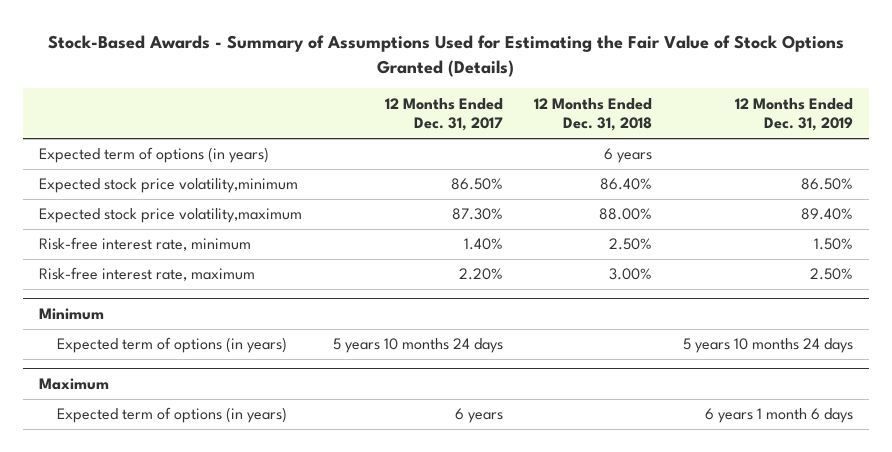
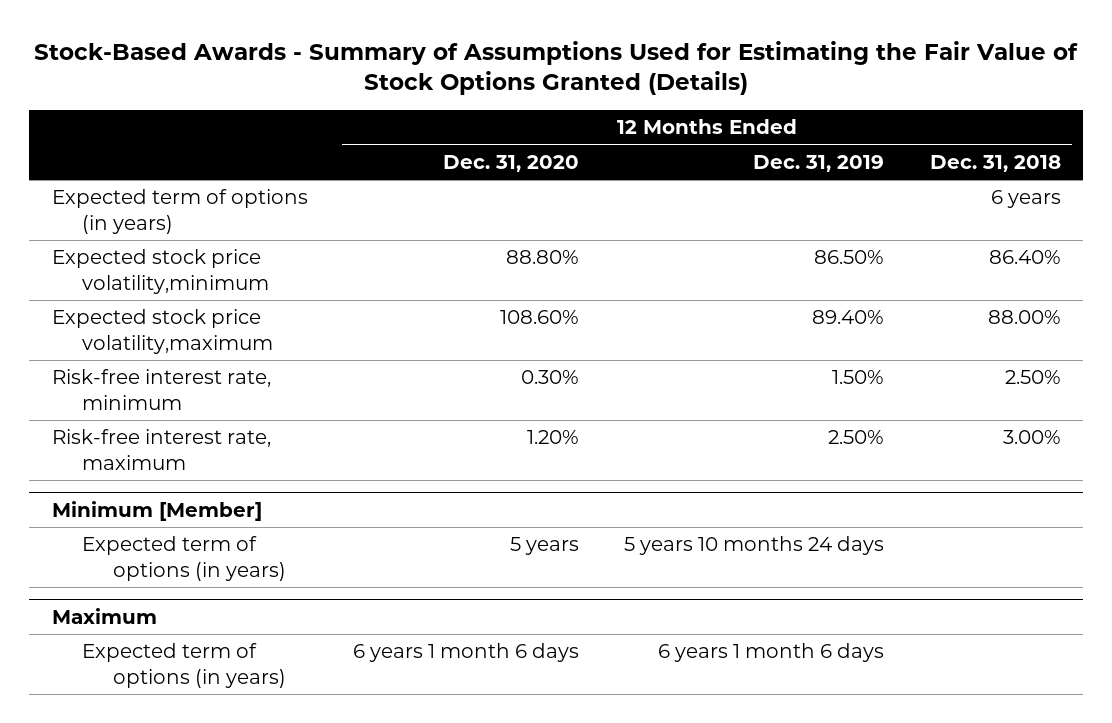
[385,97,504,132] 12 Months Ended Dec. 31, 2017 -> none
none -> [442,154,579,172] Dec. 31, 2020
[38,308,104,321] Minimum -> [51,501,262,522] Minimum [Member]

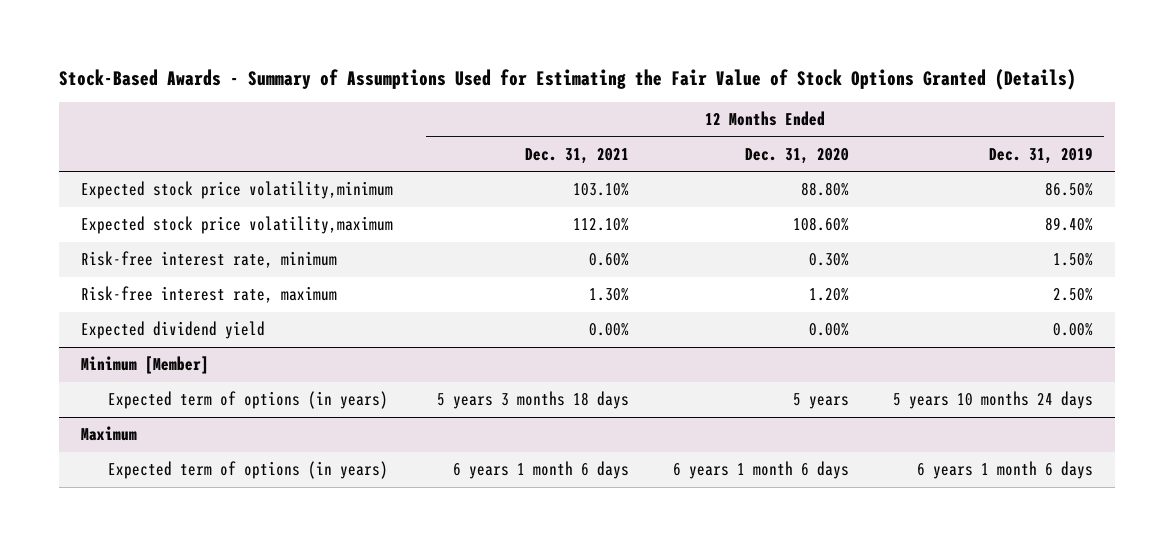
[929,154,1061,172] Dec. 31, 2018 -> none
none -> [524,147,629,164] Dec. 31, 2021
[51,189,308,234] Expected term of options (in years) -> none
none -> [81,321,266,340] Expected dividend yield

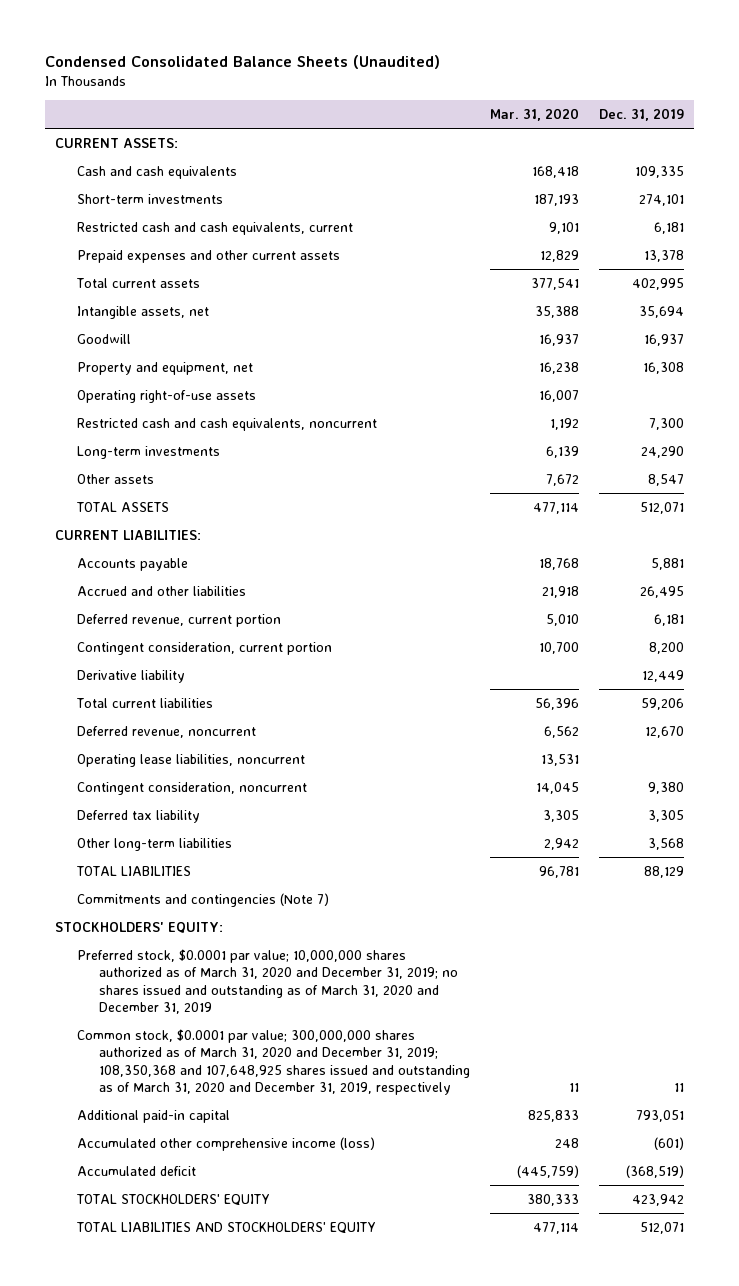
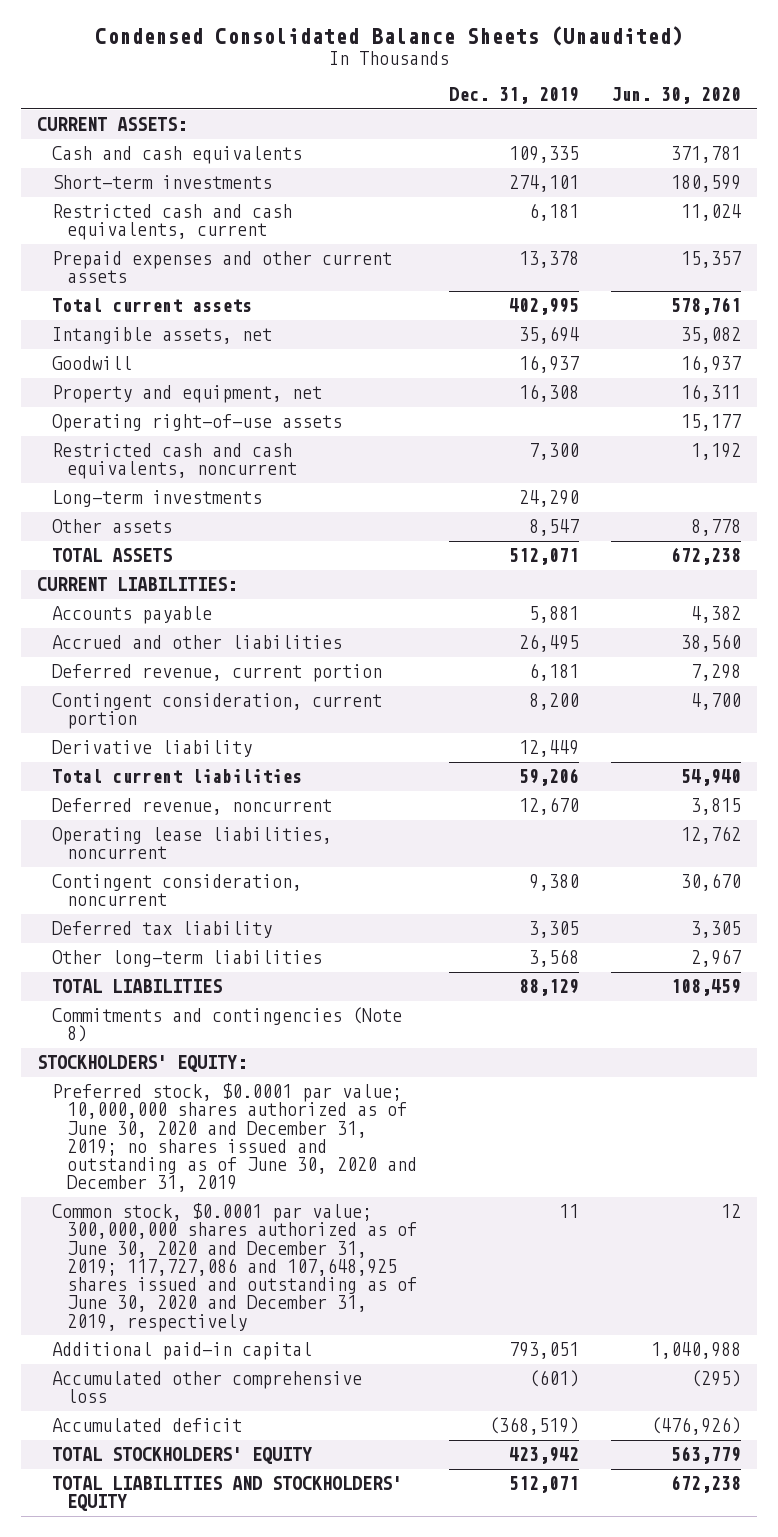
[489,108,579,122] Mar. 31, 2020 -> none
none -> [610,87,741,105] Jun. 30, 2020
[77,892,330,907] Commitments and contingencies (Note 7) -> [51,1007,402,1043] Commitments and contingencies (Note 8)
[77,948,458,1015] Preferred stock, $0.0001 par value; 10,000,000 shares authorized as of March 31, 2020 and December 31, 2019; no shares issued and outstanding as of March 31, 2020 and December 31, 2019 -> [51,1083,417,1193] Preferred stock, $0.0001 par value; 10,000,000 shares authorized as of June 30, 2020 and December 31, 2019; no shares issued and outstanding as of June 30, 2020 and December 31, 2019
[77,1028,470,1096] Common stock, $0.0001 par value; 300,000,000 shares authorized as of March 31, 2020 and December 31, 2019; 108,350,368 and 107,648,925 shares issued and outstanding as of March 31, 2020 and December 31, 2019, respectively -> [51,1203,417,1332] Common stock, $0.0001 par value; 300,000,000 shares authorized as of June 30, 2020 and December 31, 2019; 117,727,086 and 107,648,925 shares issued and outstanding as of June 30, 2020 and December 31, 2019, respectively
[77,1136,376,1151] Accumulated other comprehensive income (loss) -> [51,1371,362,1404] Accumulated other comprehensive loss

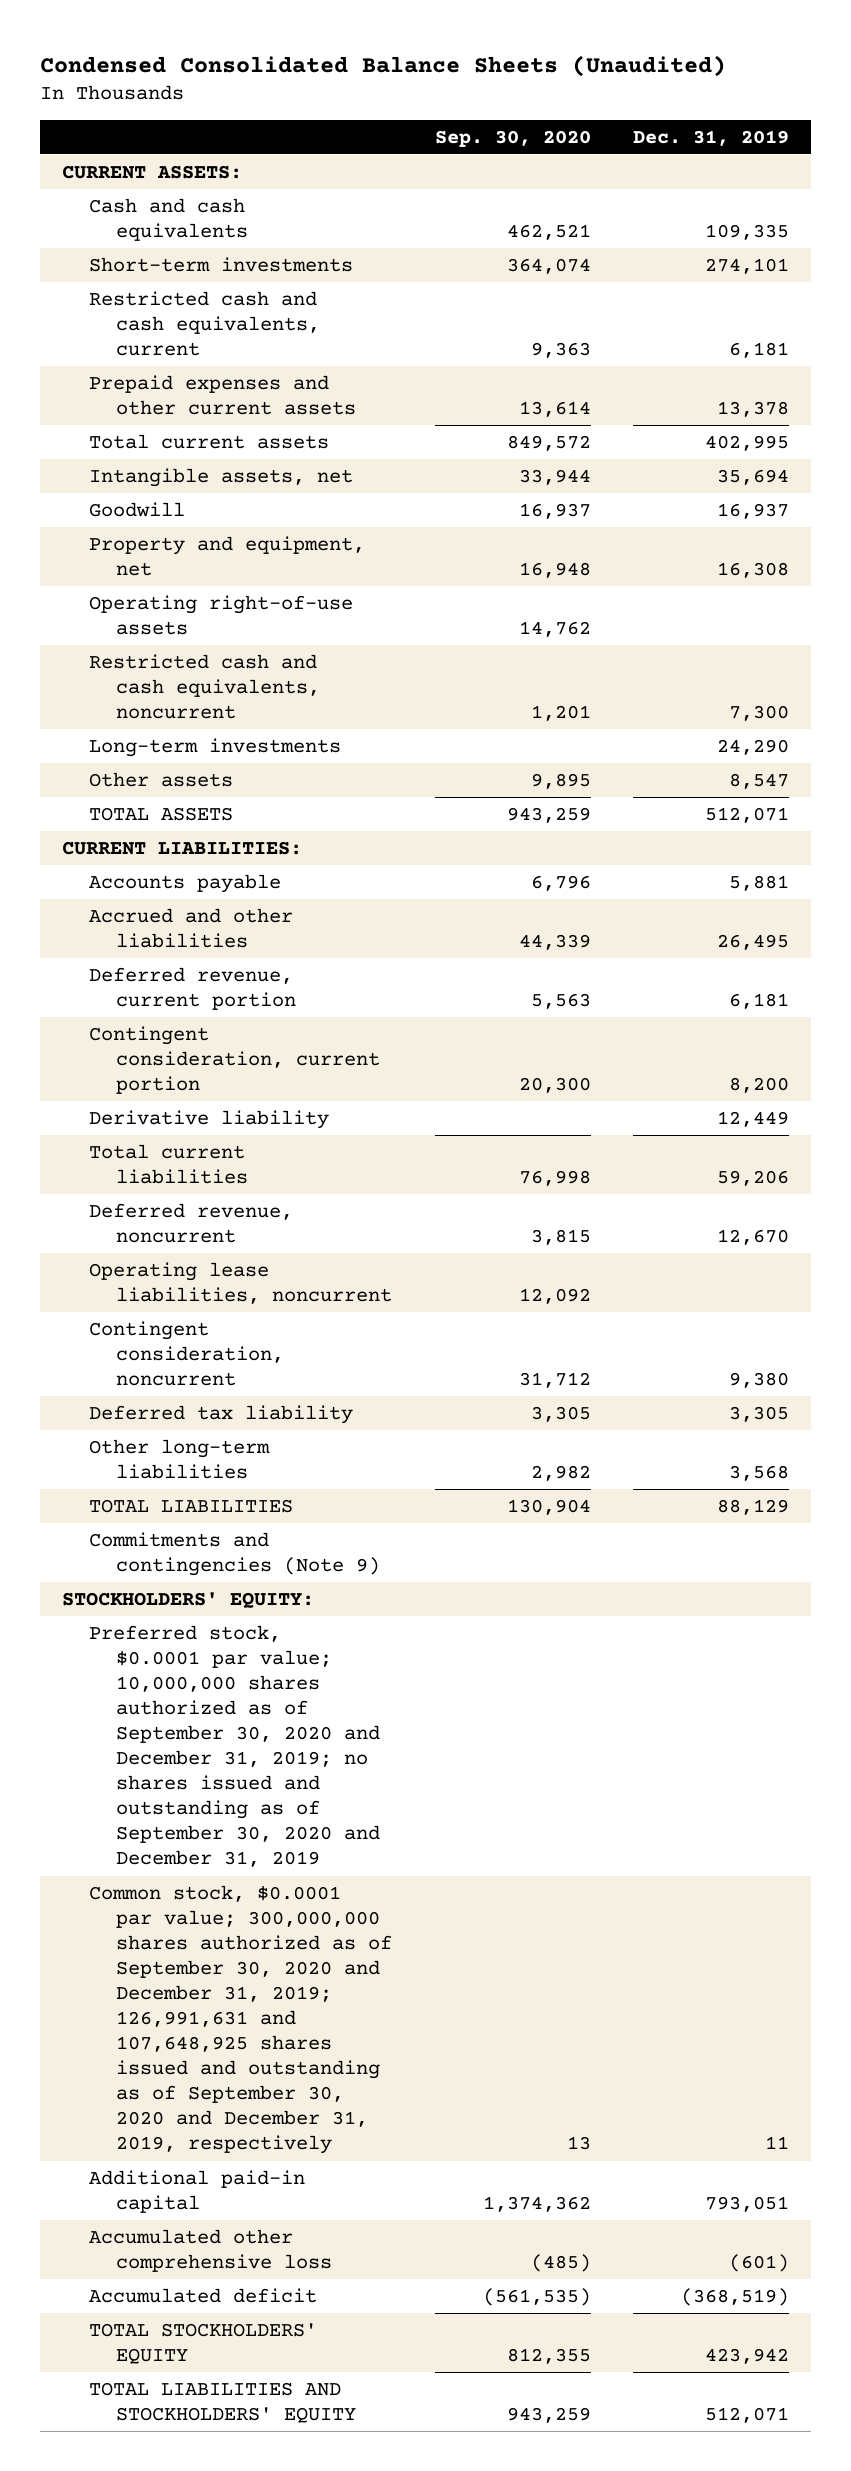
[610,87,741,105] Jun. 30, 2020 -> none
none -> [434,129,591,147] Sep. 30, 2020
[51,1007,402,1043] Commitments and contingencies (Note 8) -> [88,1532,380,1577] Commitments and contingencies (Note 9)
[51,1083,417,1193] Preferred stock, $0.0001 par value; 10,000,000 shares authorized as of June 30, 2020 and December 31, 2019; no shares issued and outstanding as of June 30, 2020 and December 31, 2019 -> [88,1625,380,1868] Preferred stock, $0.0001 par value; 10,000,000 shares authorized as of September 30, 2020 and December 31, 2019; no shares issued and outstanding as of September 30, 2020 and December 31, 2019
[51,1203,417,1332] Common stock, $0.0001 par value; 300,000,000 shares authorized as of June 30, 2020 and December 31, 2019; 117,727,086 and 107,648,925 shares issued and outstanding as of June 30, 2020 and December 31, 2019, respectively -> [88,1885,392,2155] Common stock, $0.0001 par value; 300,000,000 shares authorized as of September 30, 2020 and December 31, 2019; 126,991,631 and 107,648,925 shares issued and outstanding as of September 30, 2020 and December 31, 2019, respectively

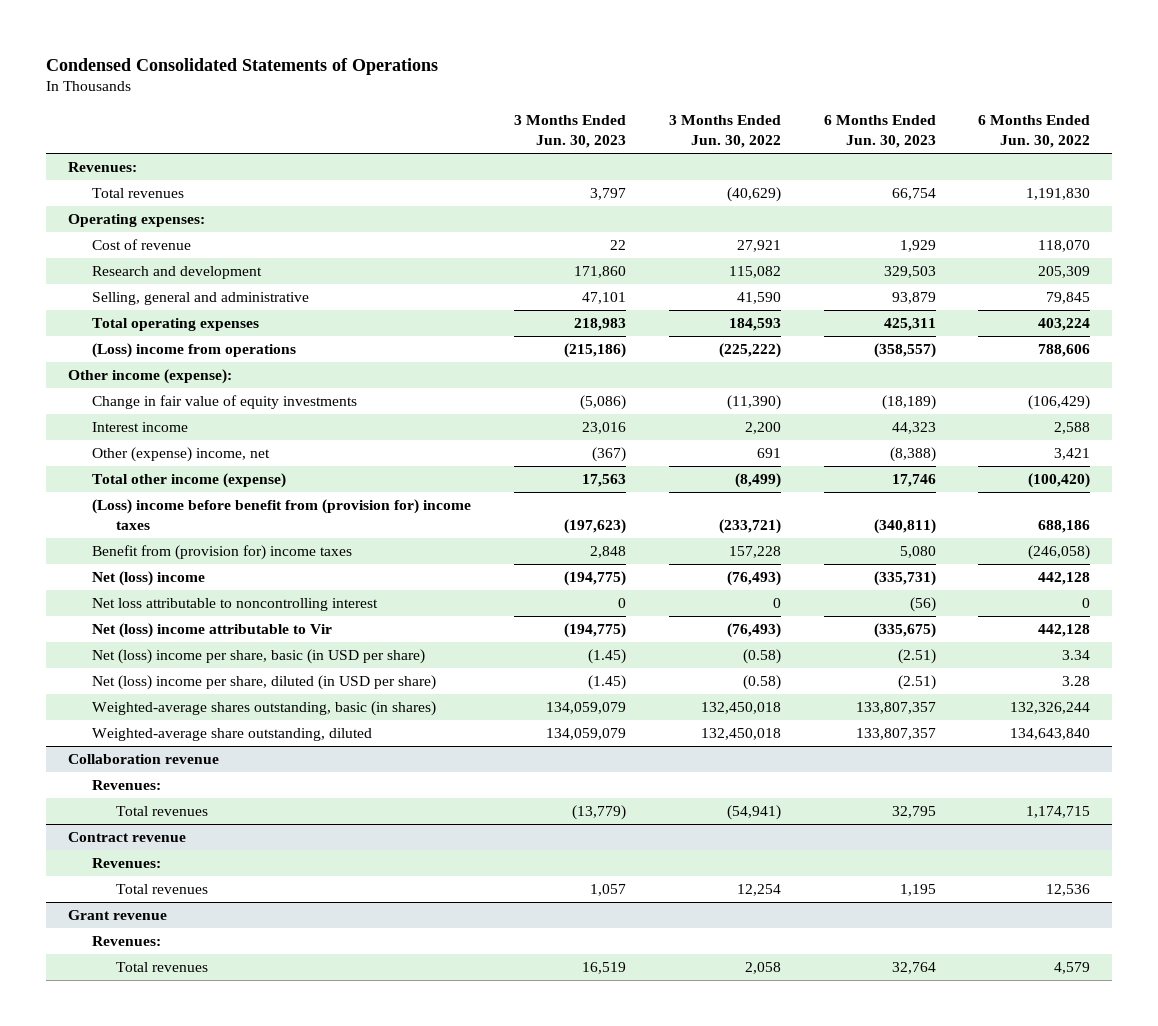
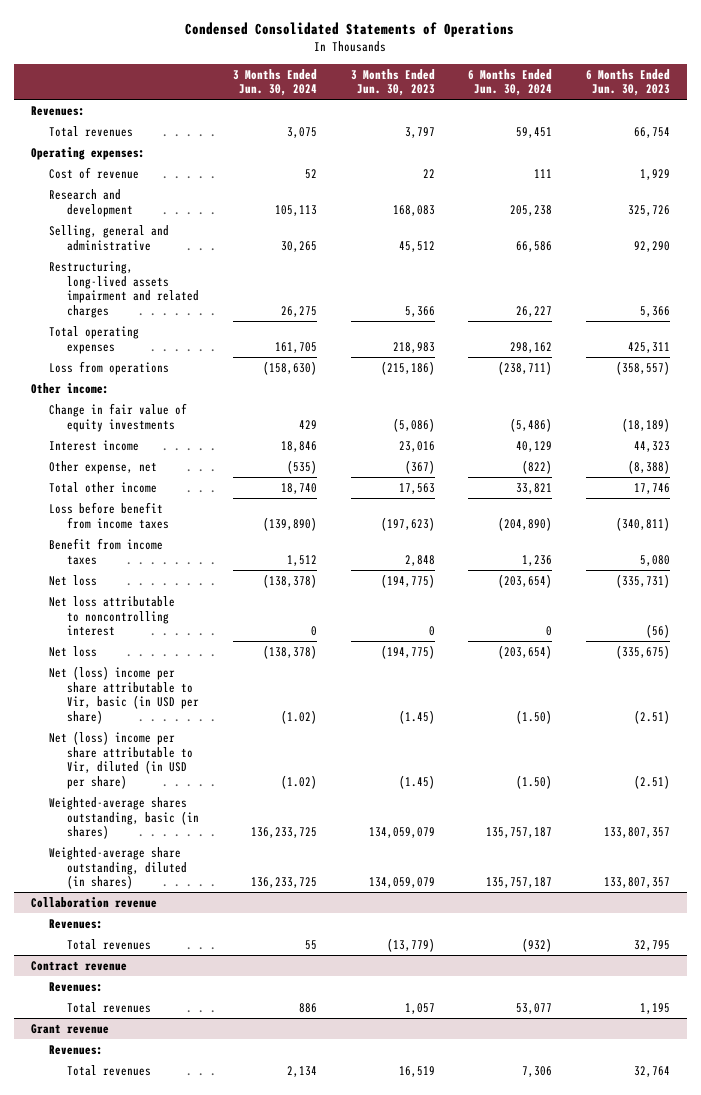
[668,115,781,149] 3 Months Ended Jun. 30, 2022 -> none
[978,115,1091,149] 6 Months Ended Jun. 30, 2022 -> none
none -> [232,68,317,97] 3 Months Ended Jun. 30, 2024
none -> [468,68,553,97] 6 Months Ended Jun. 30, 2024
[573,266,626,279] 171,860 -> [392,204,435,216] 168,083
[883,266,936,279] 329,503 -> [627,204,670,216] 325,726
[581,292,626,305] 47,101 -> [398,240,435,252] 45,512
[891,292,936,305] 93,879 -> [633,240,670,252] 92,290
none -> [49,260,200,319] Restructuring, long-lived assets impairment and related charges
[92,343,297,359] (Loss) income from operations -> [49,360,170,375] Loss from operations
[67,369,232,385] Other income (expense): -> [31,382,110,394] Other income:
[92,447,271,463] Other (expense) income, net -> [49,460,158,474] Other expense, net
[92,473,287,489] Total other income (expense) -> [49,481,158,493] Total other income
[92,499,472,531] (Loss) income before benefit from (provision for) income taxes -> [49,501,170,529] Loss before benefit from income taxes
[92,545,353,561] Benefit from (provision for) income taxes -> [49,537,164,565] Benefit from income taxes
[92,571,206,587] Net (loss) income -> [49,574,98,586] Net loss
[92,623,333,639] Net (loss) income attributable to Vir -> [49,645,98,657] Net loss
[92,649,426,665] Net (loss) income per share, basic (in USD per share) -> [49,665,200,725] Net (loss) income per share attributable to Vir, basic (in USD per share)
[92,675,437,691] Net (loss) income per share, diluted (in USD per share) -> [49,730,194,790] Net (loss) income per share attributable to Vir, diluted (in USD per share)
[92,728,373,742] Weighted-average share outstanding, diluted -> [49,846,188,890] Weighted-average share outstanding, diluted (in shares)

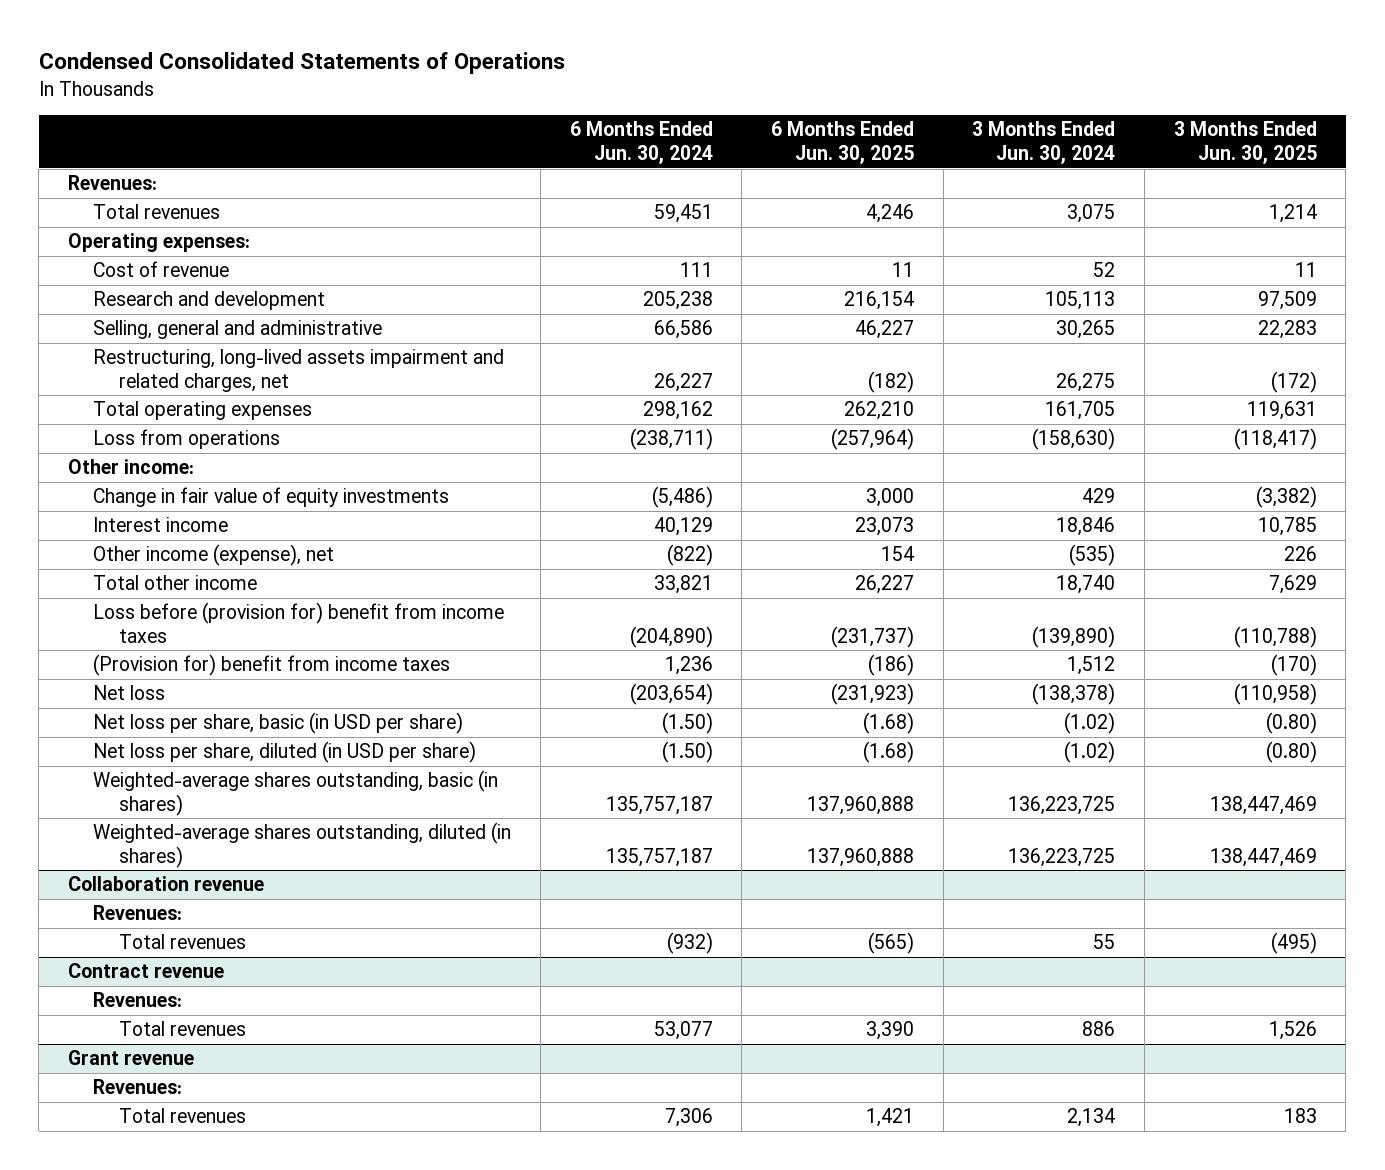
[350,68,435,97] 3 Months Ended Jun. 30, 2023 -> none
[585,68,670,97] 6 Months Ended Jun. 30, 2023 -> none
none -> [771,121,915,165] 6 Months Ended Jun. 30, 2025
none -> [1173,121,1317,165] 3 Months Ended Jun. 30, 2025
[49,260,200,319] Restructuring, long-lived assets impairment and related charges -> [93,349,505,392] Restructuring, long-lived assets impairment and related charges, net
[49,460,158,474] Other expense, net -> [93,544,335,567] Other income (expense), net
[49,574,98,586] Net loss -> none
[49,595,176,637] Net loss attributable to noncontrolling interest -> none
[49,501,170,529] Loss before benefit from income taxes -> [93,602,505,643] Loss before (provision for) benefit from income taxes
[49,537,164,565] Benefit from income taxes -> [93,654,451,677] (Provision for) benefit from income taxes
[49,665,200,725] Net (loss) income per share attributable to Vir, basic (in USD per share) -> [93,712,464,735] Net loss per share, basic (in USD per share)
[49,730,194,790] Net (loss) income per share attributable to Vir, diluted (in USD per share) -> [93,741,477,764] Net loss per share, diluted (in USD per share)
[250,827,317,839] 136,233,725 -> [1008,795,1116,815] 136,223,725
[49,846,188,890] Weighted-average share outstanding, diluted (in shares) -> [93,822,512,868] Weighted-average shares outstanding, diluted (in shares)
[250,877,317,889] 136,233,725 -> [1008,847,1116,867] 136,223,725

